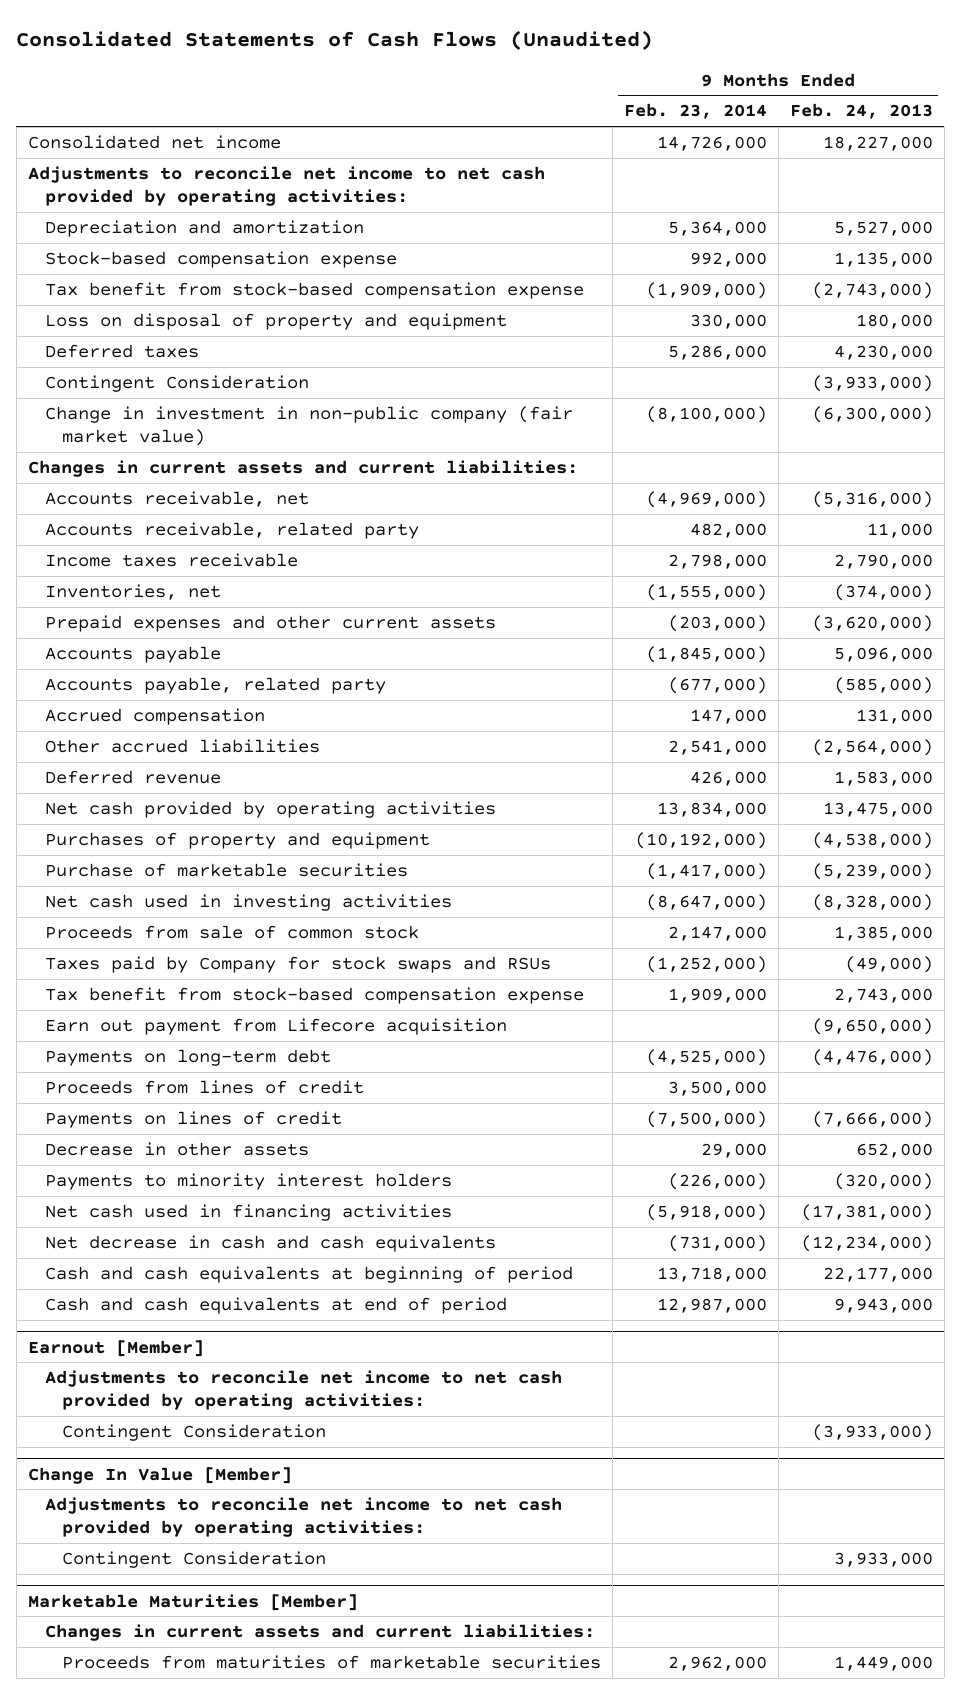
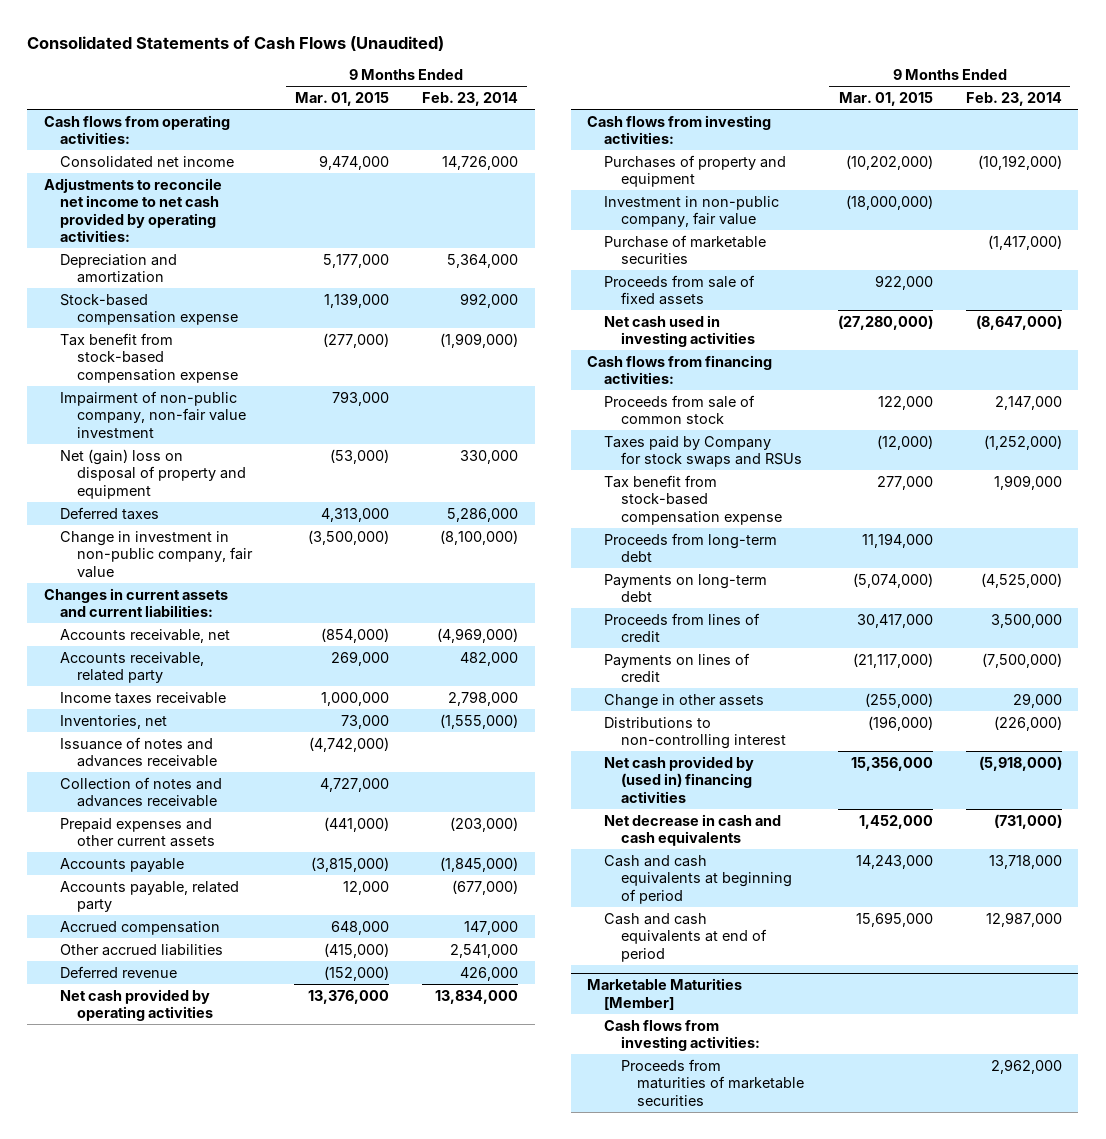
[789,103,933,120] Feb. 24, 2013 -> none
none -> [294,92,389,107] Mar. 01, 2015
none -> [43,114,230,145] Cash flows from operating activities:
none -> [60,390,247,438] Impairment of non-public company, non-fair value investment
[44,312,507,330] Loss on disposal of property and equipment -> [60,448,247,499] Net (gain) loss on disposal of property and equipment
[44,374,309,392] Contingent Consideration -> none
[44,405,573,447] Change in investment in non-public company (fair market value) -> [60,530,254,578] Change in investment in non-public company, fair value
none -> [60,736,218,768] Issuance of notes and advances receivable
none -> [60,776,223,808] Collection of notes and advances receivable
none -> [587,114,772,145] Cash flows from investing activities:
none -> [604,195,780,228] Investment in non-public company, fair value
none -> [604,274,756,306] Proceeds from sale of fixed assets
none -> [587,354,773,385] Cash flows from financing activities:
[44,1017,507,1035] Earn out payment from Lifecore acquisition -> none
none -> [604,532,778,563] Proceeds from long-term debt
[44,1141,309,1156] Decrease in other assets -> [604,693,765,709] Change in other assets
[44,1172,452,1190] Payments to minority interest holders -> [604,716,786,750] Distributions to non-controlling interest
[44,1203,452,1221] Net cash used in financing activities -> [604,755,755,803] Net cash provided by (used in) financing activities
[27,1339,204,1357] Earnout [Member] -> none
[44,1369,562,1411] Adjustments to reconcile net income to net cash provided by operating activities: -> none
[61,1423,326,1441] Contingent Consideration -> none
[27,1466,292,1484] Change In Value [Member] -> none
[44,1496,562,1538] Adjustments to reconcile net income to net cash provided by operating activities: -> none
[61,1550,326,1568] Contingent Consideration -> none
[44,1623,595,1641] Changes in current assets and current liabilities: -> none
none -> [604,1019,760,1052] Cash flows from investing activities:

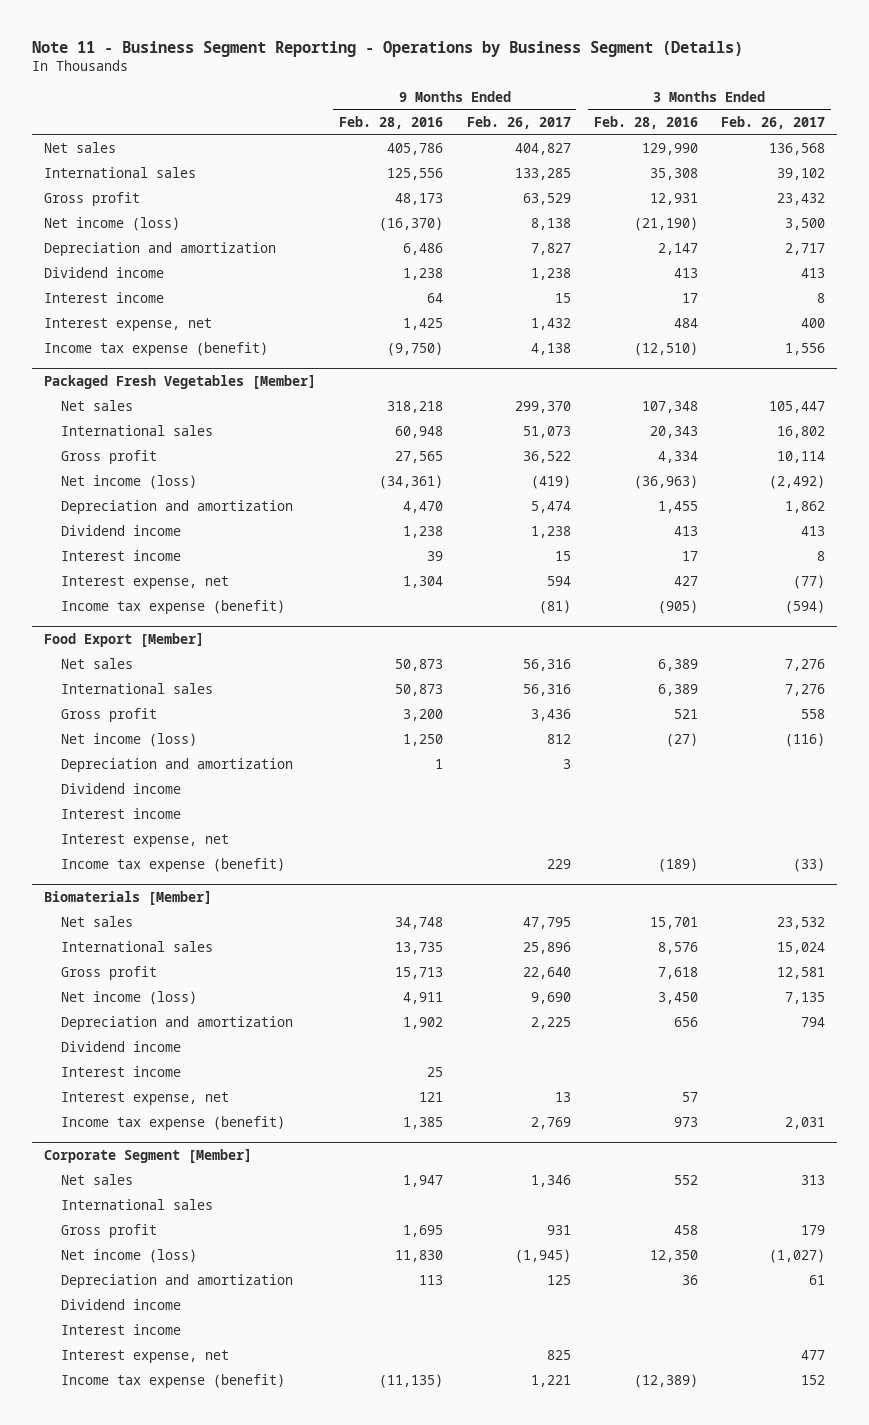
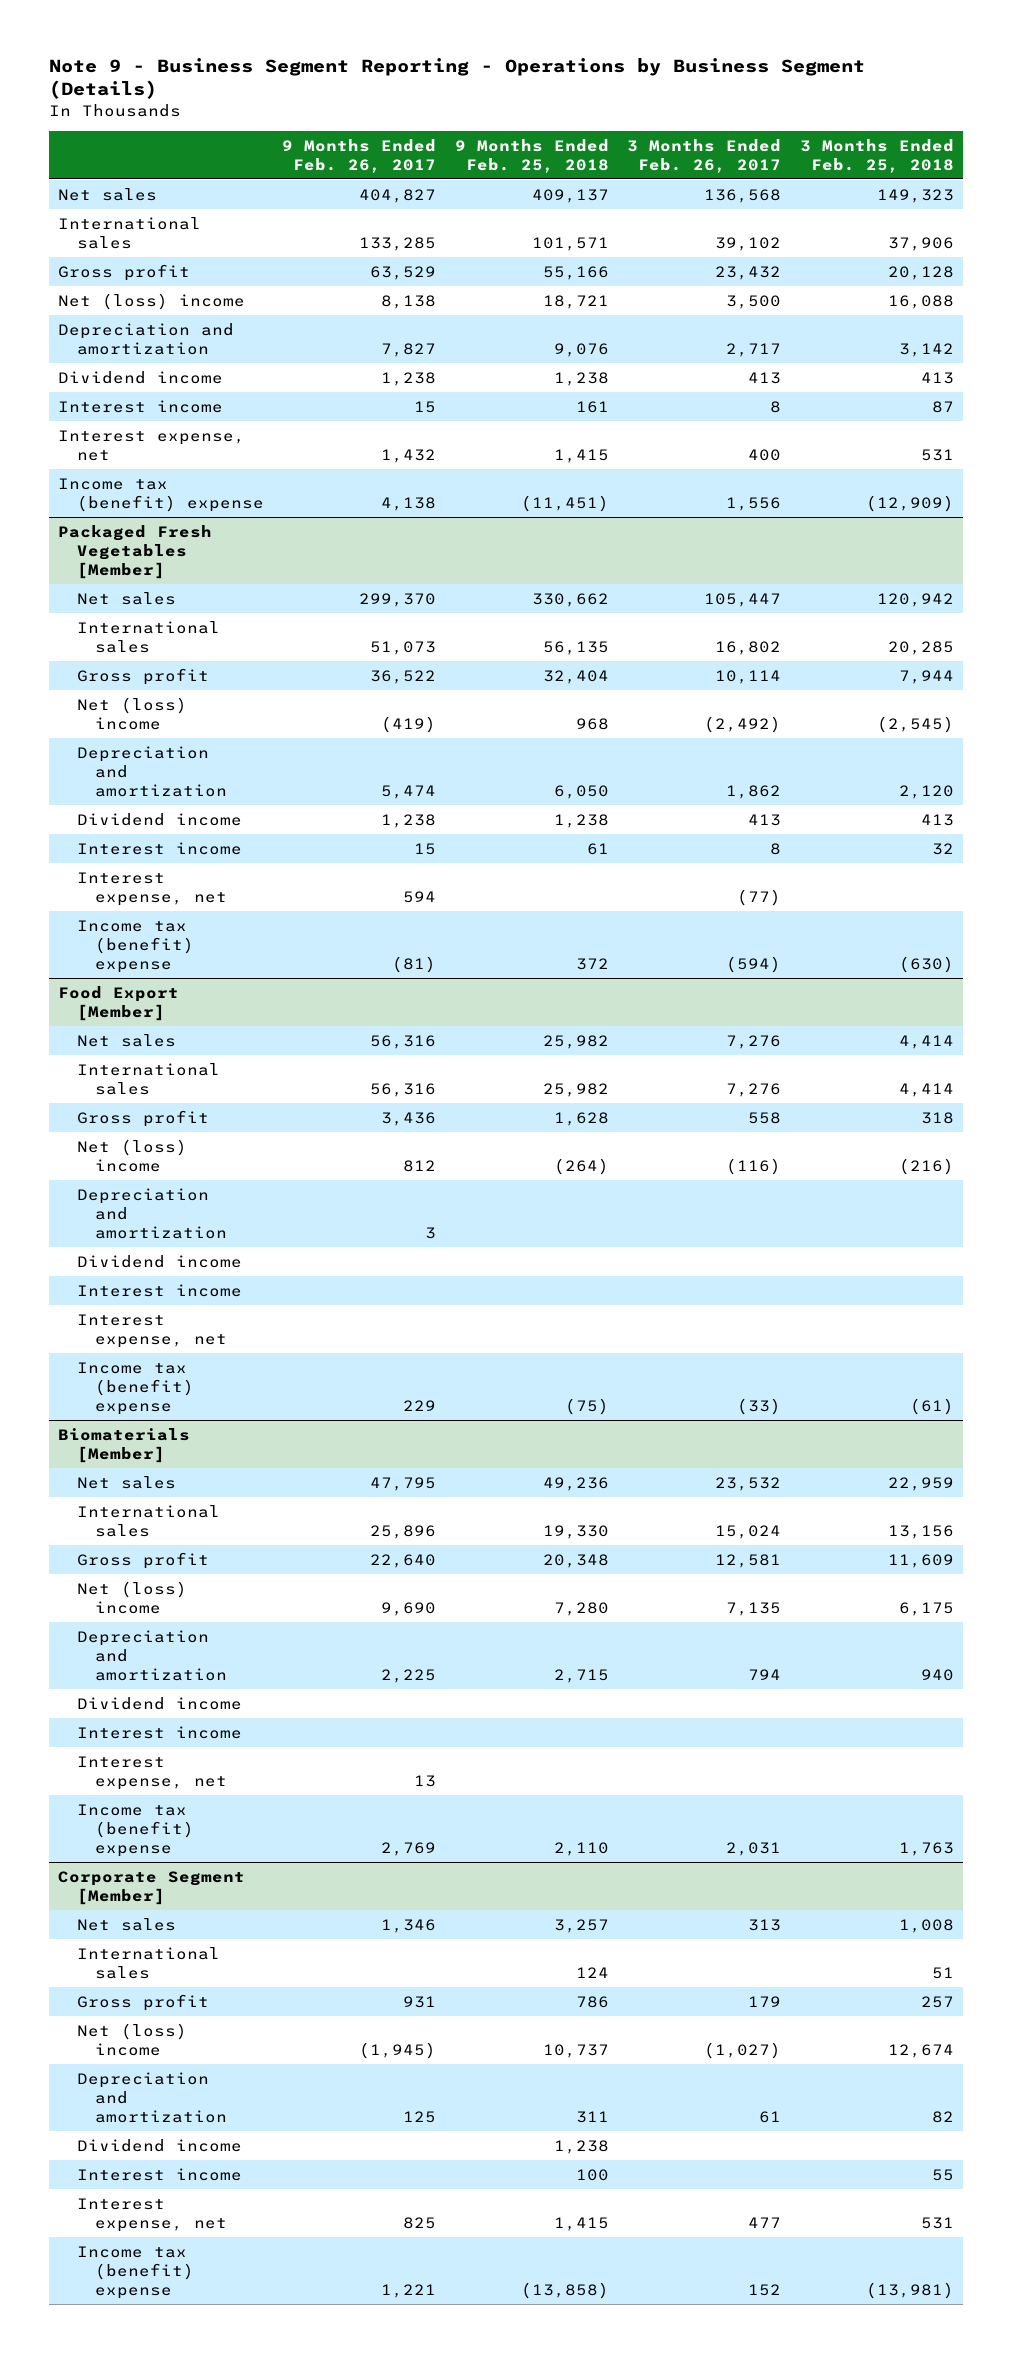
[32,41,744,58] Note 11 - Business Segment Reporting - Operations by Business Segment (Details) -> [48,57,865,100] Note 9 - Business Segment Reporting - Operations by Business Segment (Details)
[339,115,444,129] Feb. 28, 2016 -> none
[593,115,698,129] Feb. 28, 2016 -> none
none -> [454,138,609,173] 9 Months Ended Feb. 25, 2018
none -> [799,138,954,173] 3 Months Ended Feb. 25, 2018
[43,217,180,232] Net income (loss) -> [57,292,245,310] Net (loss) income
[43,342,268,357] Income tax expense (benefit) -> [57,477,264,512] Income tax (benefit) expense
[61,475,198,490] Net income (loss) -> [76,696,187,730] Net (loss) income
[61,600,286,615] Income tax expense (benefit) -> [76,919,195,974] Income tax (benefit) expense
[61,733,198,748] Net income (loss) -> [76,1138,187,1172] Net (loss) income
[61,858,286,873] Income tax expense (benefit) -> [76,1361,195,1416] Income tax (benefit) expense
[61,991,198,1006] Net income (loss) -> [76,1580,187,1614] Net (loss) income
[61,1116,286,1131] Income tax expense (benefit) -> [76,1803,195,1858] Income tax (benefit) expense
[61,1249,198,1264] Net income (loss) -> [76,2022,187,2056] Net (loss) income
[61,1374,286,1389] Income tax expense (benefit) -> [76,2245,195,2300] Income tax (benefit) expense

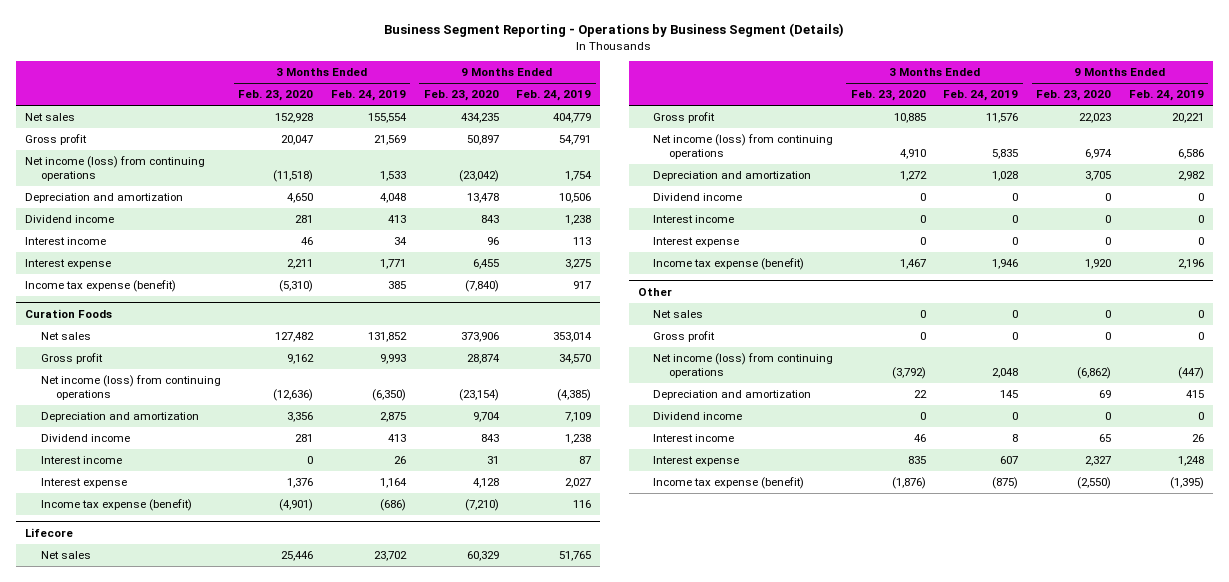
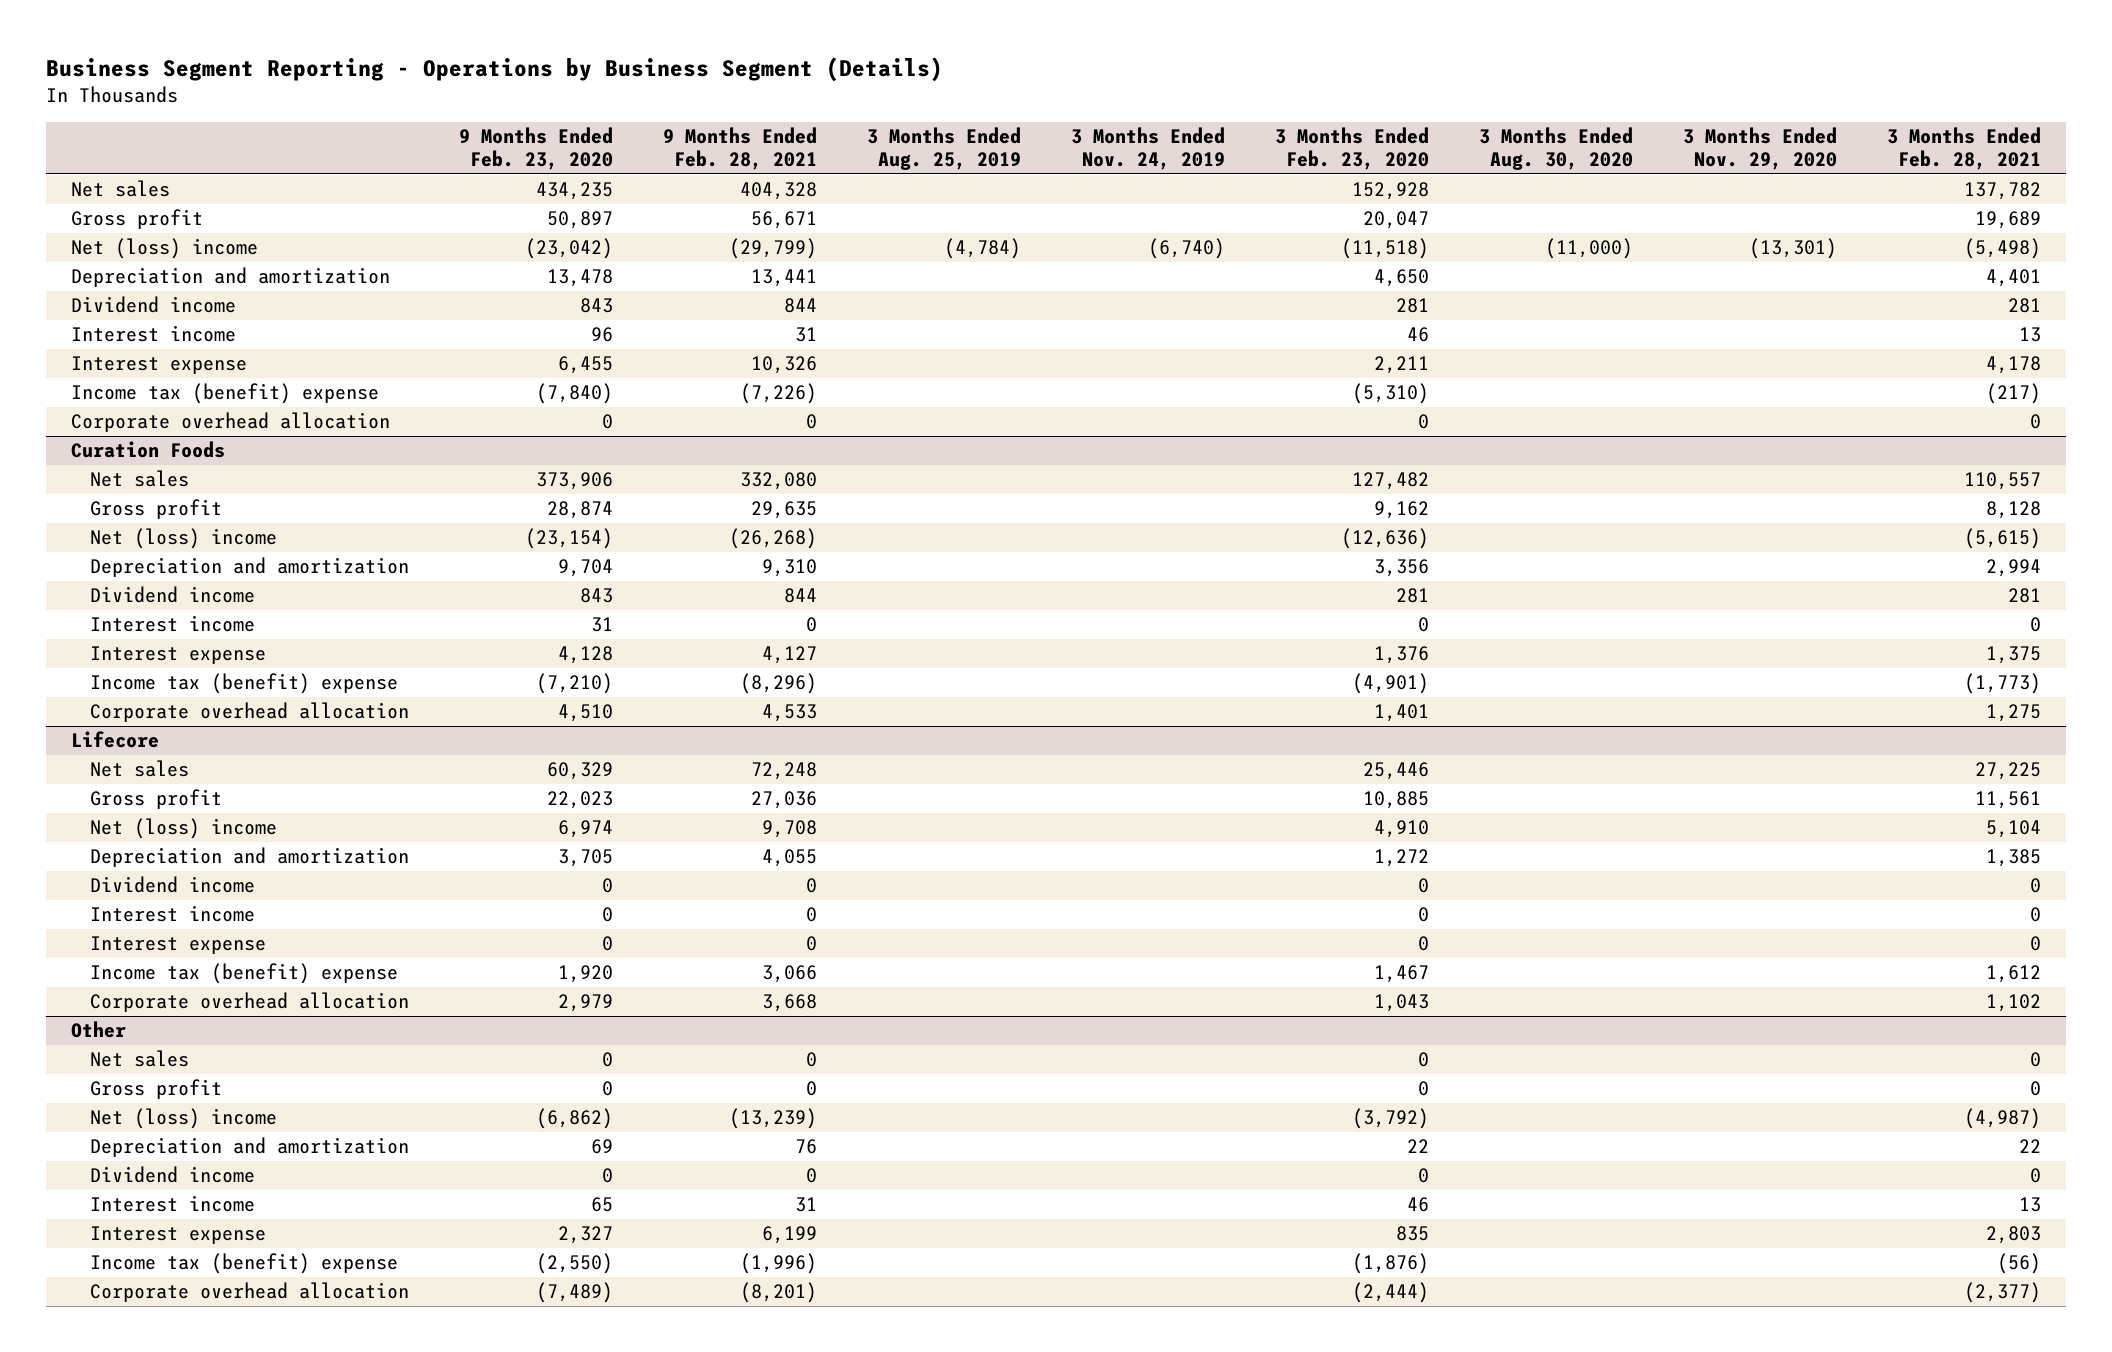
[330,90,406,102] Feb. 24, 2019 -> none
[516,90,592,102] Feb. 24, 2019 -> none
none -> [663,127,818,171] 9 Months Ended Feb. 28, 2021
none -> [867,127,1022,171] 3 Months Ended Aug. 25, 2019
none -> [1071,127,1226,171] 3 Months Ended Nov. 24, 2019
none -> [1478,127,1633,171] 3 Months Ended Aug. 30, 2020
none -> [1682,127,1837,171] 3 Months Ended Nov. 29, 2020
none -> [1886,127,2041,171] 3 Months Ended Feb. 28, 2021
[25,156,206,181] Net income (loss) from continuing operations -> [71,238,259,260] Net (loss) income
[25,280,177,293] Income tax expense (benefit) -> [71,383,380,405] Income tax (benefit) expense
none -> [71,412,391,433] Corporate overhead allocation
[40,375,221,400] Net income (loss) from continuing operations -> [90,528,278,550] Net (loss) income
[40,499,192,512] Income tax expense (benefit) -> [90,673,399,695] Income tax (benefit) expense
none -> [90,702,410,723] Corporate overhead allocation
[653,134,834,159] Net income (loss) from continuing operations -> [90,818,278,840] Net (loss) income
[653,258,805,271] Income tax expense (benefit) -> [90,963,399,985] Income tax (benefit) expense
none -> [90,992,410,1013] Corporate overhead allocation
[653,353,834,378] Net income (loss) from continuing operations -> [90,1108,278,1130] Net (loss) income
[653,477,805,490] Income tax expense (benefit) -> [90,1253,399,1275] Income tax (benefit) expense
none -> [90,1282,410,1303] Corporate overhead allocation

